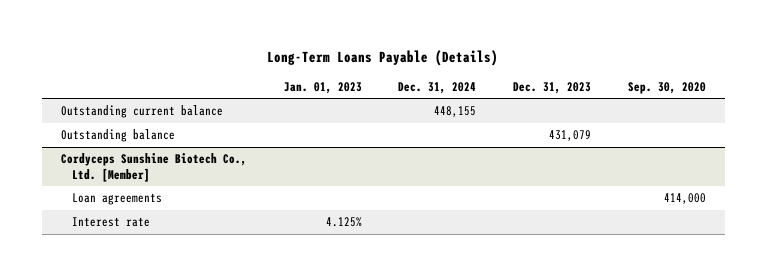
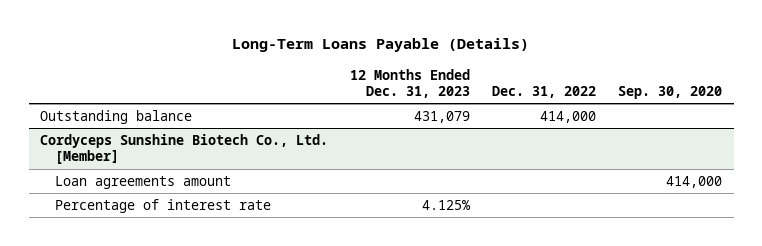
[283,81,362,94] Jan. 01, 2023 -> none
[398,81,477,94] Dec. 31, 2024 -> none
[513,81,592,94] Dec. 31, 2023 -> none
none -> [350,68,471,98] 12 Months Ended Dec. 31, 2023
none -> [492,85,597,98] Dec. 31, 2022
[60,105,223,119] Outstanding current balance -> none
[72,193,163,206] Loan agreements -> [54,175,231,189] Loan agreements amount
[72,217,151,228] Interest rate -> [54,198,271,213] Percentage of interest rate

